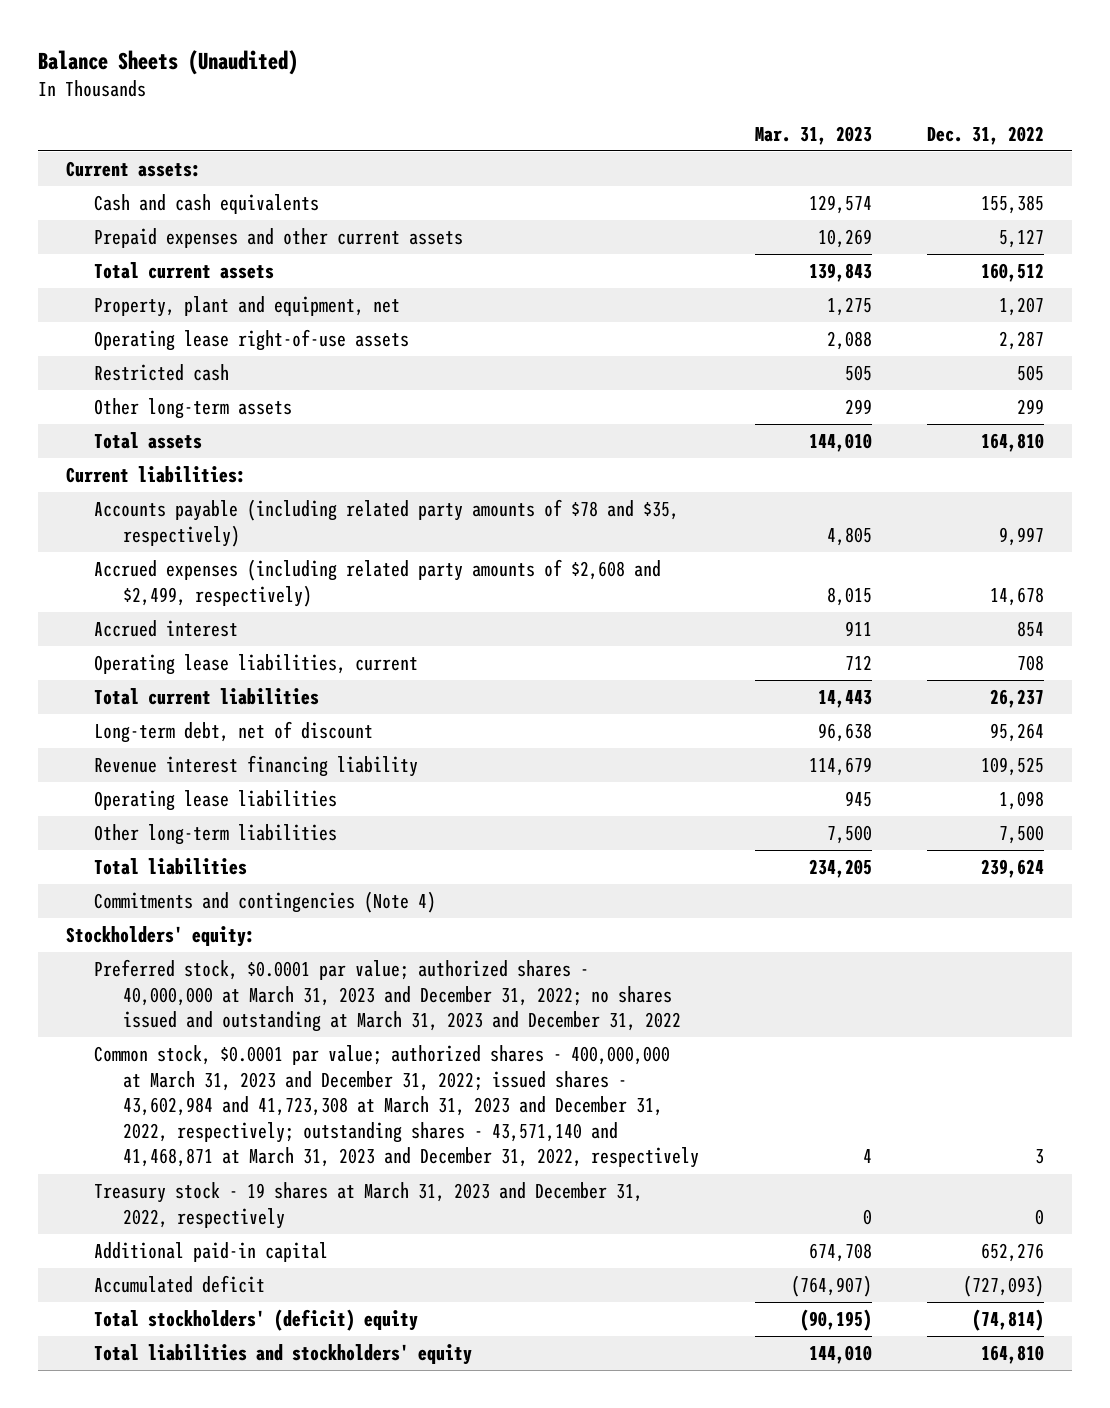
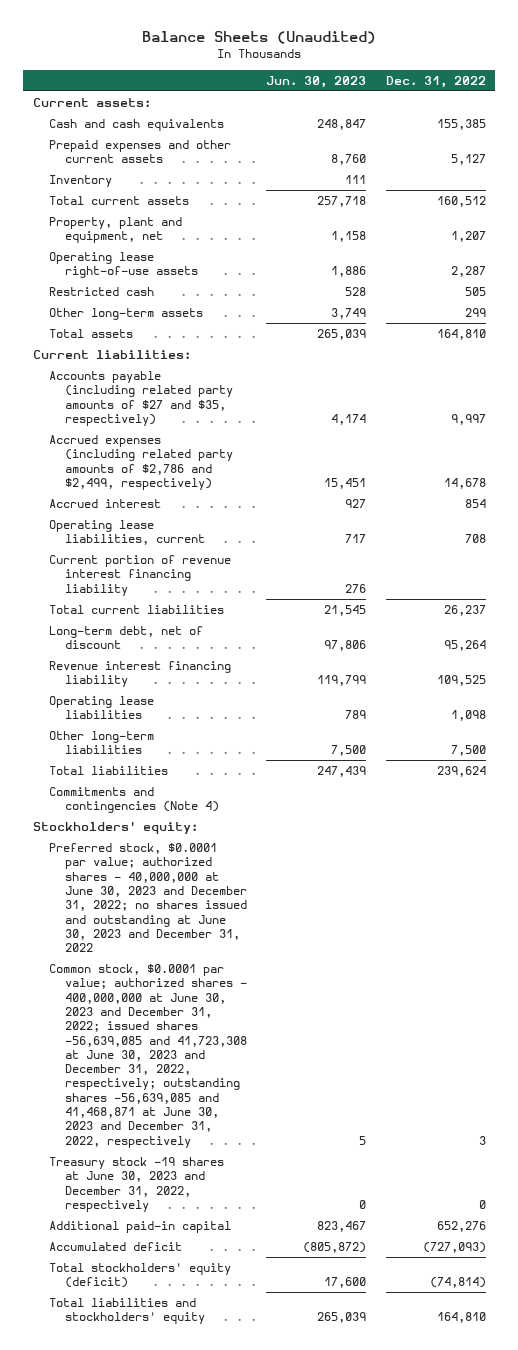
[754,125,872,145] Mar. 31, 2023 -> none
none -> [266,75,367,88] Jun. 30, 2023
none -> [48,175,112,188] Inventory
[94,499,680,547] Accounts payable (including related party amounts of $78 and $35, respectively) -> [48,371,234,426] Accounts payable (including related party amounts of $27 and $35, respectively)
[94,559,662,607] Accrued expenses (including related party amounts of $2,608 and $2,499, respectively) -> [48,435,234,490] Accrued expenses (including related party amounts of $2,786 and $2,499, respectively)
none -> [48,555,231,596] Current portion of revenue interest financing liability
[94,959,681,1033] Preferred stock, $0.0001 par value; authorized shares - 40,000,000 at March 31, 2023 and December 31, 2022; no shares issued and outstanding at March 31, 2023 and December 31, 2022 -> [48,843,248,953] Preferred stock, $0.0001 par value; authorized shares - 40,000,000 at June 30, 2023 and December 31, 2022; no shares issued and outstanding at June 30, 2023 and December 31, 2022
[94,1045,699,1169] Common stock, $0.0001 par value; authorized shares - 400,000,000 at March 31, 2023 and December 31, 2022; issued shares - 43,602,984 and 41,723,308 at March 31, 2023 and December 31, 2022, respectively; outstanding shares - 43,571,140 and 41,468,871 at March 31, 2023 and December 31, 2022, respectively -> [48,964,248,1148] Common stock, $0.0001 par value; authorized shares - 400,000,000 at June 30, 2023 and December 31, 2022; issued shares -56,639,085 and 41,723,308 at June 30, 2023 and December 31, 2022, respectively; outstanding shares -56,639,085 and 41,468,871 at June 30, 2023 and December 31, 2022, respectively
[94,1182,644,1229] Treasury stock - 19 shares at March 31, 2023 and December 31, 2022, respectively -> [48,1157,224,1212] Treasury stock -19 shares at June 30, 2023 and December 31, 2022, respectively
[94,1309,419,1332] Total stockholders' (deficit) equity -> [48,1263,231,1289] Total stockholders' equity (deficit)

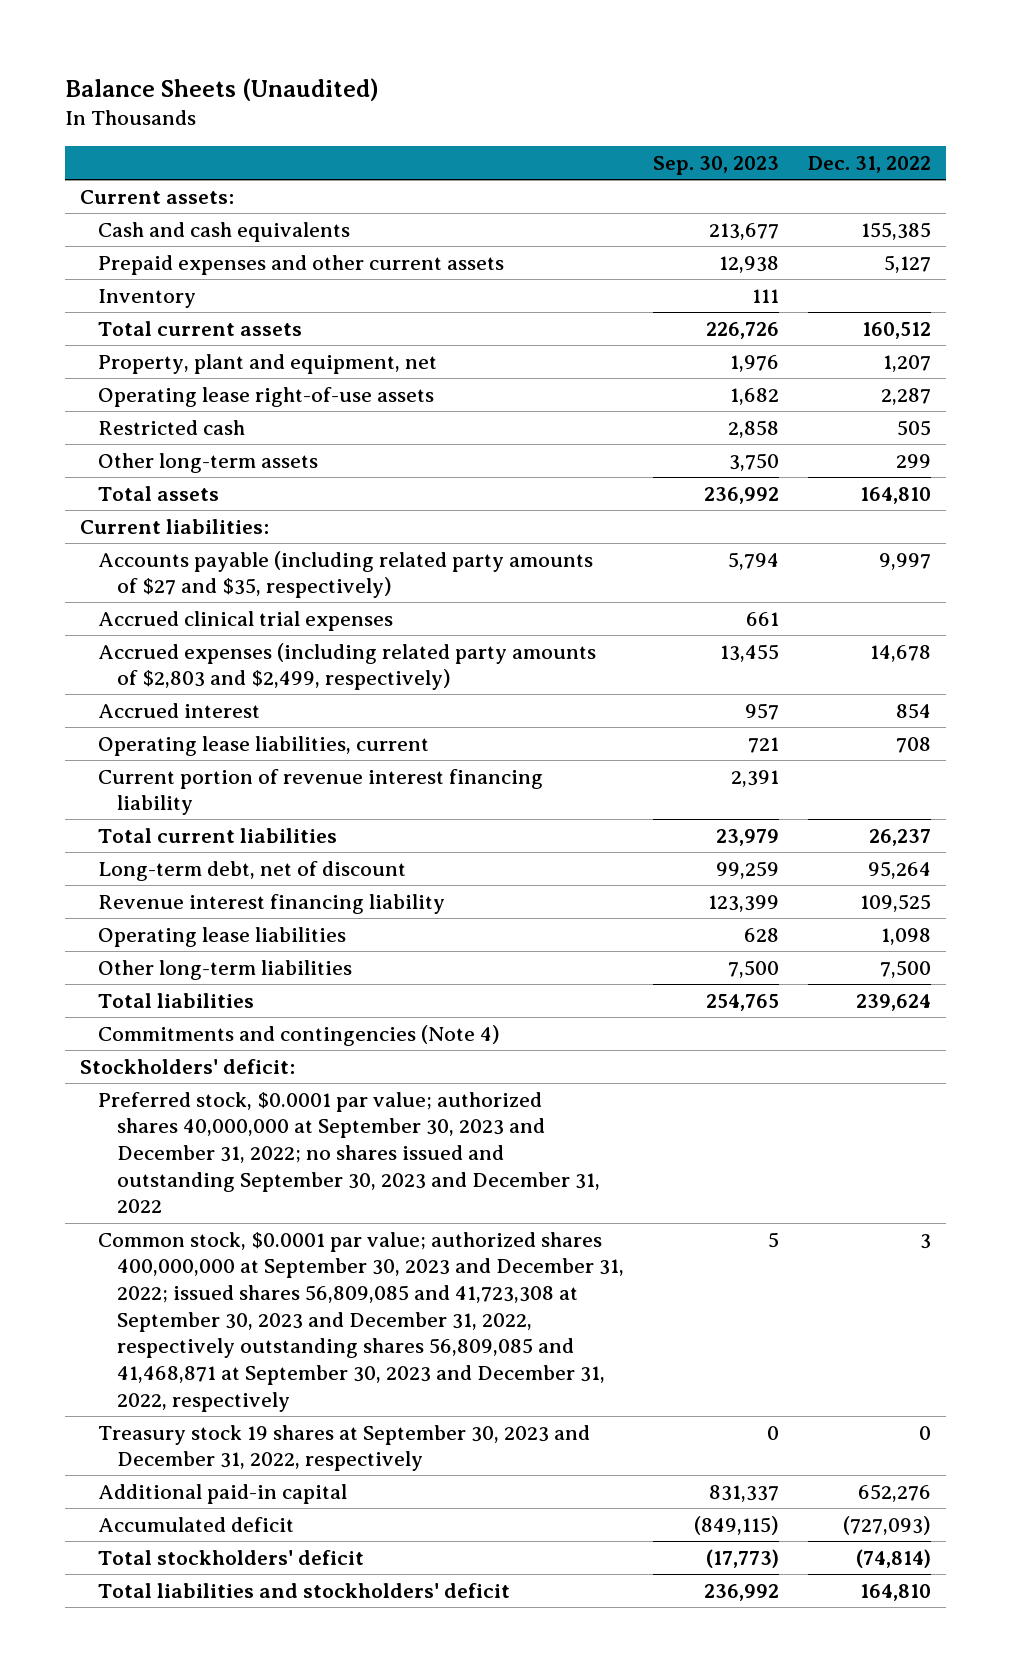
[266,75,367,88] Jun. 30, 2023 -> none
none -> [653,155,780,175] Sep. 30, 2023
none -> [98,610,394,631] Accrued clinical trial expenses
[48,435,234,490] Accrued expenses (including related party amounts of $2,786 and $2,499, respectively) -> [98,642,597,691] Accrued expenses (including related party amounts of $2,803 and $2,499, respectively)
[32,821,198,835] Stockholders' equity: -> [79,1058,295,1074] Stockholders' deficit:
[48,843,248,953] Preferred stock, $0.0001 par value; authorized shares - 40,000,000 at June 30, 2023 and December 31, 2022; no shares issued and outstanding at June 30, 2023 and December 31, 2022 -> [98,1091,600,1214] Preferred stock, $0.0001 par value; authorized shares 40,000,000 at September 30, 2023 and December 31, 2022; no shares issued and outstanding September 30, 2023 and December 31, 2022
[48,964,248,1148] Common stock, $0.0001 par value; authorized shares - 400,000,000 at June 30, 2023 and December 31, 2022; issued shares -56,639,085 and 41,723,308 at June 30, 2023 and December 31, 2022, respectively; outstanding shares -56,639,085 and 41,468,871 at June 30, 2023 and December 31, 2022, respectively -> [98,1231,624,1412] Common stock, $0.0001 par value; authorized shares 400,000,000 at September 30, 2023 and December 31, 2022; issued shares 56,809,085 and 41,723,308 at September 30, 2023 and December 31, 2022, respectively outstanding shares 56,809,085 and 41,468,871 at September 30, 2023 and December 31, 2022, respectively
[48,1157,224,1212] Treasury stock -19 shares at June 30, 2023 and December 31, 2022, respectively -> [98,1424,591,1472] Treasury stock 19 shares at September 30, 2023 and December 31, 2022, respectively
[48,1263,231,1289] Total stockholders' equity (deficit) -> [98,1549,365,1565] Total stockholders' deficit
[48,1298,206,1325] Total liabilities and stockholders' equity -> [98,1582,511,1598] Total liabilities and stockholders' deficit

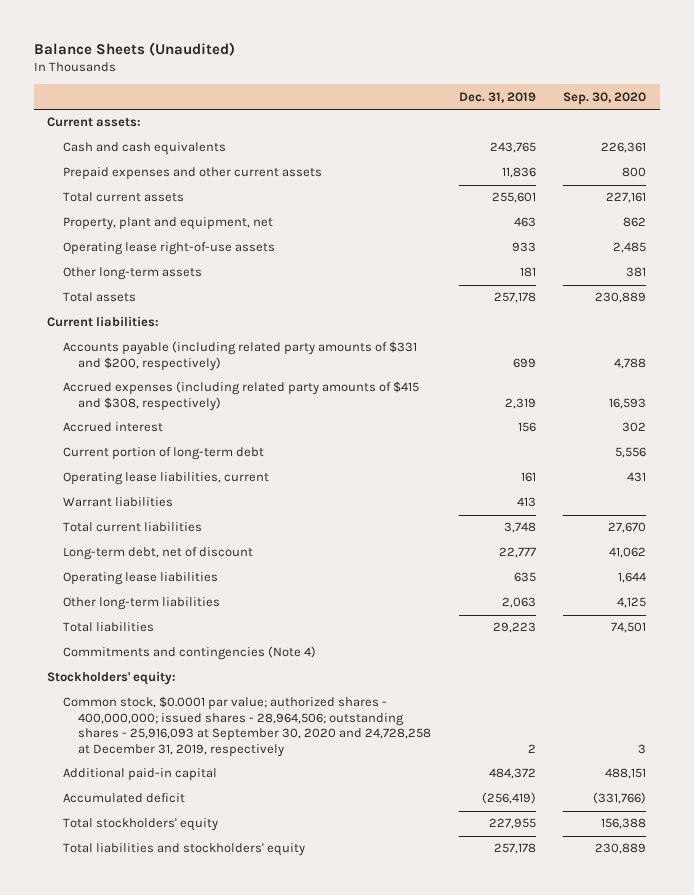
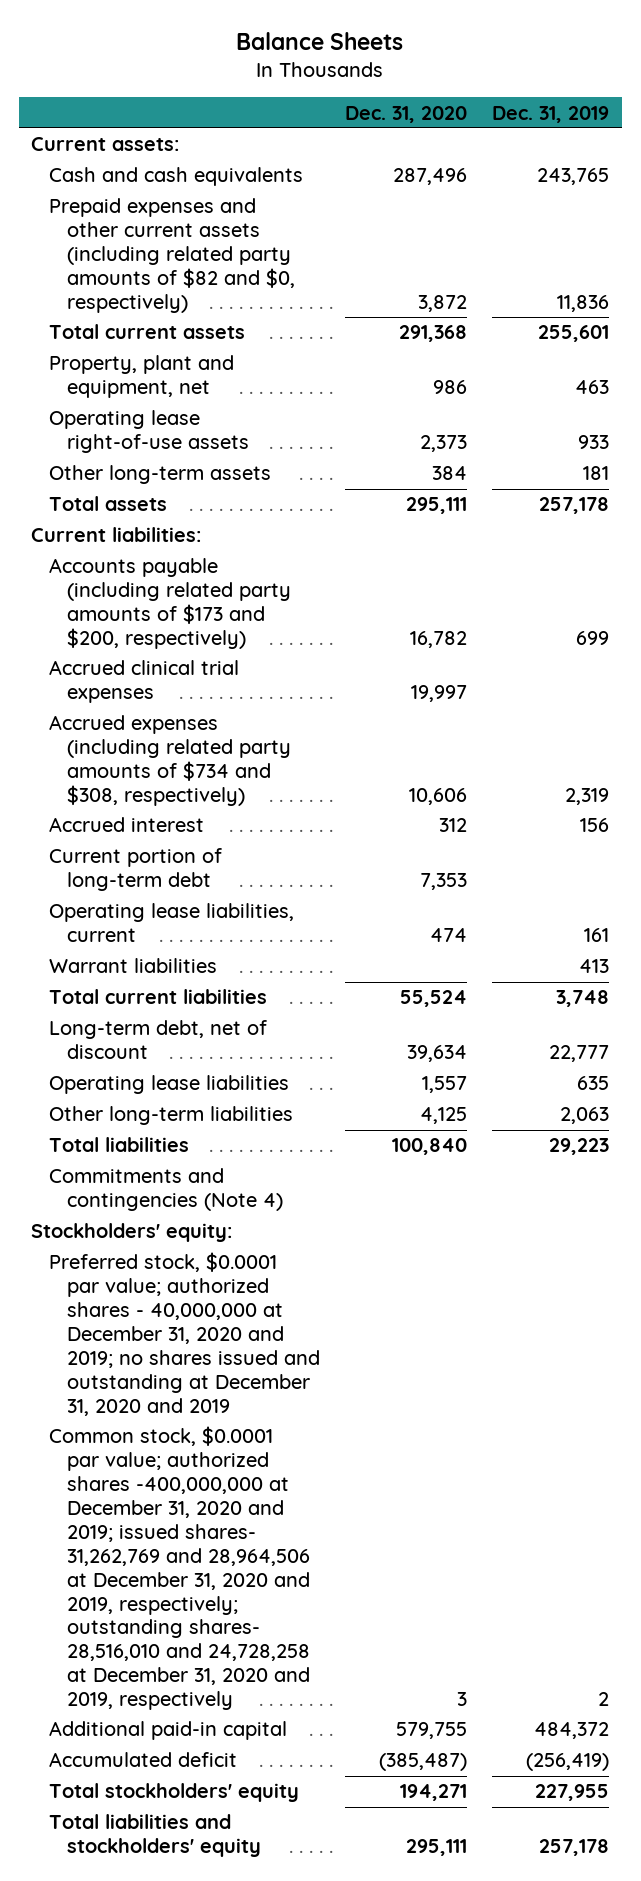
[33,41,235,56] Balance Sheets (Unaudited) -> [236,32,404,51] Balance Sheets
[563,91,647,105] Sep. 30, 2020 -> none
none -> [345,105,468,123] Dec. 31, 2020
[62,167,322,181] Prepaid expenses and other current assets -> [49,198,296,313] Prepaid expenses and other current assets (including related party amounts of $82 and $0, respectively)
[62,341,417,371] Accounts payable (including related party amounts of $331 and $200, respectively) -> [49,558,292,650] Accounts payable (including related party amounts of $173 and $200, respectively)
none -> [49,660,240,704] Accrued clinical trial expenses
[62,381,419,411] Accrued expenses (including related party amounts of $415 and $308, respectively) -> [49,715,292,807] Accrued expenses (including related party amounts of $734 and $308, respectively)
none -> [49,1252,321,1416] Preferred stock, $0.0001 par value; authorized shares - 40,000,000 at December 31, 2020 and 2019; no shares issued and outstanding at December 31, 2020 and 2019
[62,696,432,757] Common stock, $0.0001 par value; authorized shares - 400,000,000; issued shares - 28,964,506; outstanding shares - 25,916,093 at September 30, 2020 and 24,728,258 at December 31, 2019, respectively -> [49,1426,311,1711] Common stock, $0.0001 par value; authorized shares -400,000,000 at December 31, 2020 and 2019; issued shares- 31,262,769 and 28,964,506 at December 31, 2020 and 2019, respectively; outstanding shares- 28,516,010 and 24,728,258 at December 31, 2020 and 2019, respectively

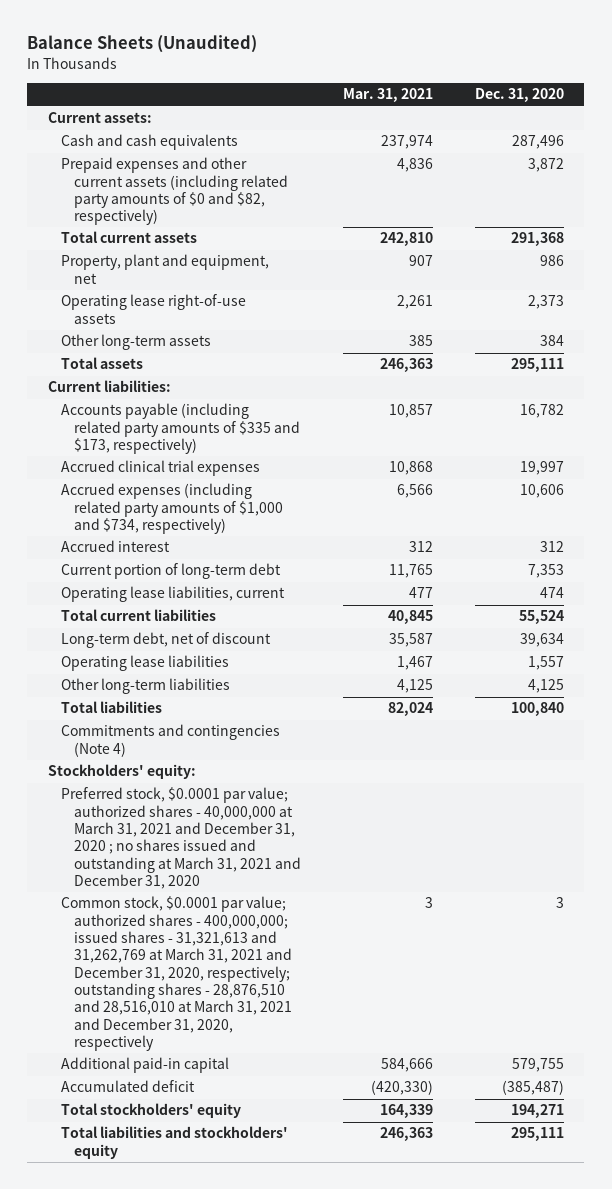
[236,32,404,51] Balance Sheets -> [27,35,258,54] Balance Sheets (Unaudited)
[492,105,610,123] Dec. 31, 2019 -> none
none -> [342,88,433,103] Mar. 31, 2021
[49,198,296,313] Prepaid expenses and other current assets (including related party amounts of $82 and $0, respectively) -> [61,157,289,226] Prepaid expenses and other current assets (including related party amounts of $0 and $82, respectively)
[49,558,292,650] Accounts payable (including related party amounts of $173 and $200, respectively) -> [61,403,301,455] Accounts payable (including related party amounts of $335 and $173, respectively)
[49,715,292,807] Accrued expenses (including related party amounts of $734 and $308, respectively) -> [61,483,284,535] Accrued expenses (including related party amounts of $1,000 and $734, respectively)
[49,958,218,974] Warrant liabilities -> none
[49,1252,321,1416] Preferred stock, $0.0001 par value; authorized shares - 40,000,000 at December 31, 2020 and 2019; no shares issued and outstanding at December 31, 2020 and 2019 -> [61,787,302,889] Preferred stock, $0.0001 par value; authorized shares - 40,000,000 at March 31, 2021 and December 31, 2020 ; no shares issued and outstanding at March 31, 2021 and December 31, 2020
[49,1426,311,1711] Common stock, $0.0001 par value; authorized shares -400,000,000 at December 31, 2020 and 2019; issued shares- 31,262,769 and 28,964,506 at December 31, 2020 and 2019, respectively; outstanding shares- 28,516,010 and 24,728,258 at December 31, 2020 and 2019, respectively -> [61,896,293,1051] Common stock, $0.0001 par value; authorized shares - 400,000,000; issued shares - 31,321,613 and 31,262,769 at March 31, 2021 and December 31, 2020, respectively; outstanding shares - 28,876,510 and 28,516,010 at March 31, 2021 and December 31, 2020, respectively

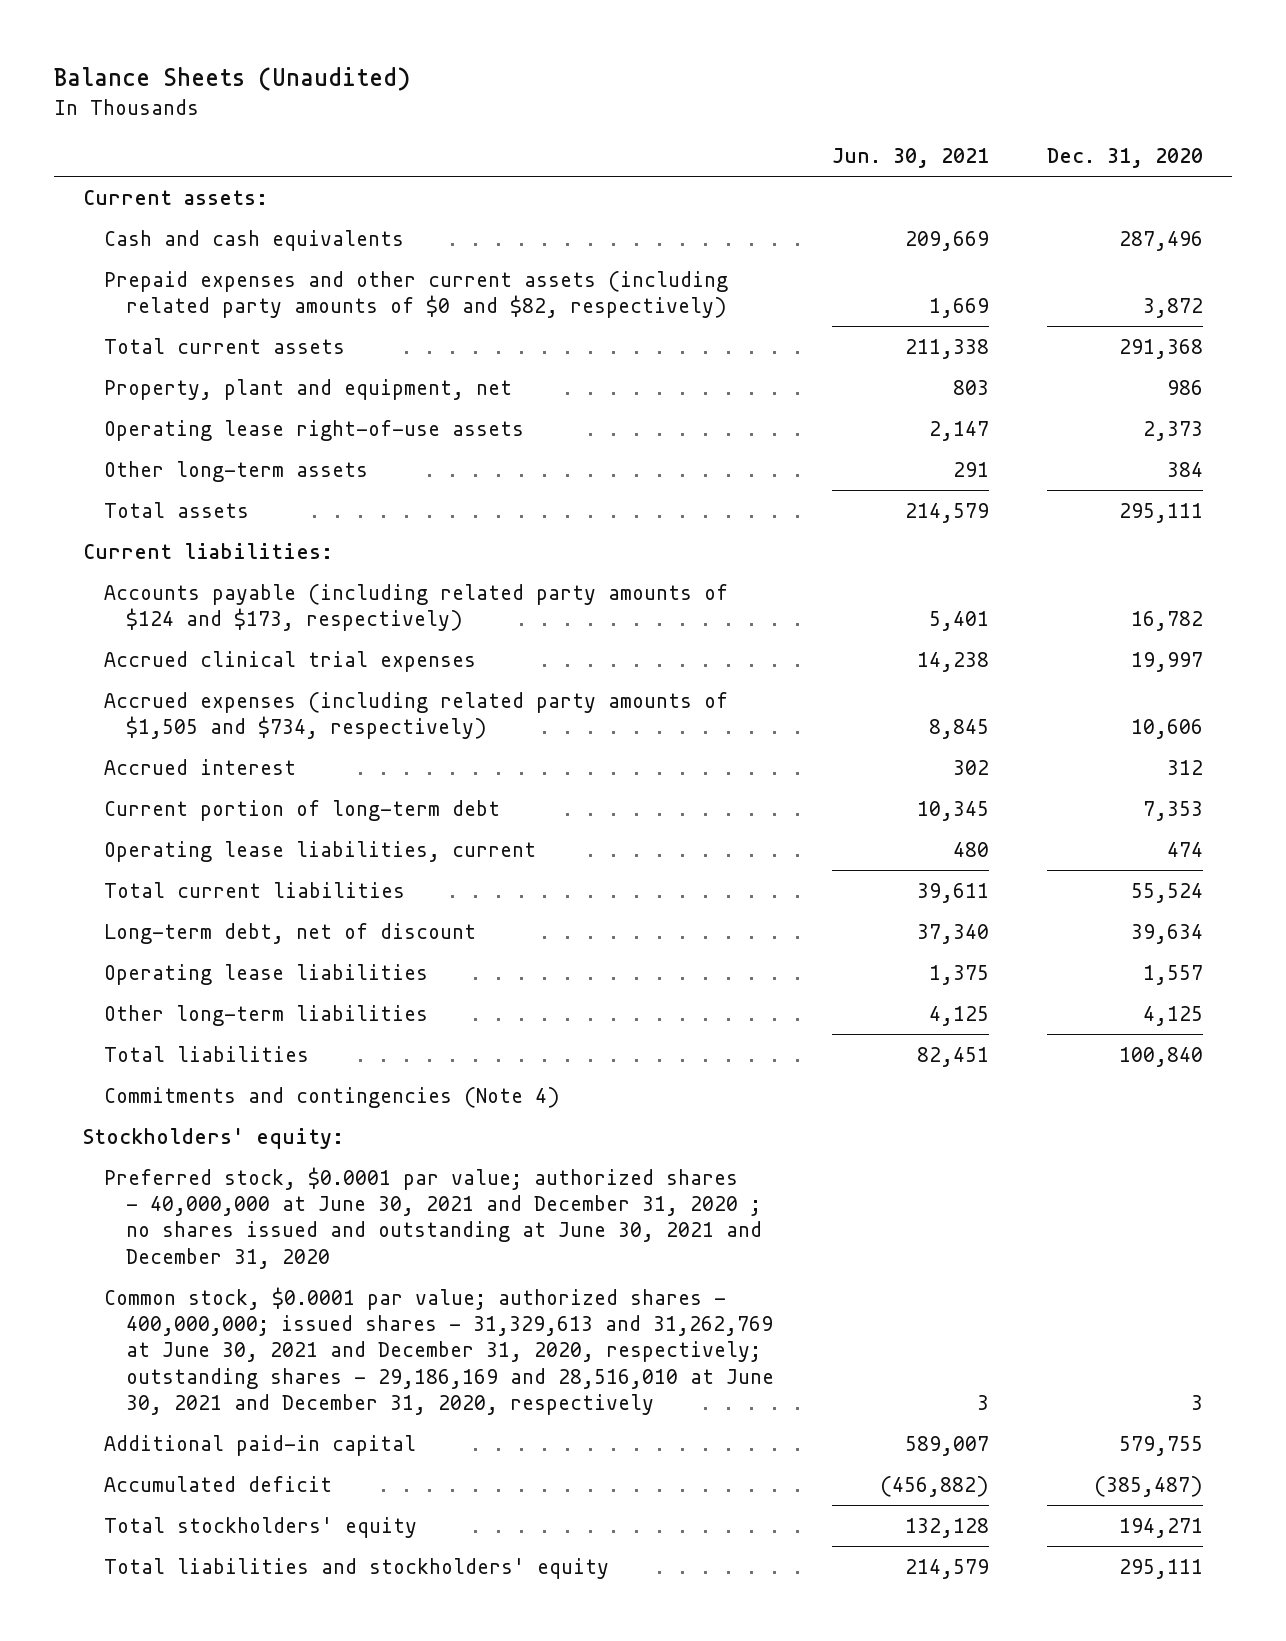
[342,88,433,103] Mar. 31, 2021 -> none
none -> [832,148,990,169] Jun. 30, 2021
[61,403,301,455] Accounts payable (including related party amounts of $335 and $173, respectively) -> [104,583,729,632] Accounts payable (including related party amounts of $124 and $173, respectively)
[61,483,284,535] Accrued expenses (including related party amounts of $1,000 and $734, respectively) -> [104,691,729,740] Accrued expenses (including related party amounts of $1,505 and $734, respectively)
[61,787,302,889] Preferred stock, $0.0001 par value; authorized shares - 40,000,000 at March 31, 2021 and December 31, 2020 ; no shares issued and outstanding at March 31, 2021 and December 31, 2020 -> [104,1166,763,1269] Preferred stock, $0.0001 par value; authorized shares - 40,000,000 at June 30, 2021 and December 31, 2020 ; no shares issued and outstanding at June 30, 2021 and December 31, 2020
[61,896,293,1051] Common stock, $0.0001 par value; authorized shares - 400,000,000; issued shares - 31,321,613 and 31,262,769 at March 31, 2021 and December 31, 2020, respectively; outstanding shares - 28,876,510 and 28,516,010 at March 31, 2021 and December 31, 2020, respectively -> [104,1286,775,1416] Common stock, $0.0001 par value; authorized shares - 400,000,000; issued shares - 31,329,613 and 31,262,769 at June 30, 2021 and December 31, 2020, respectively; outstanding shares - 29,186,169 and 28,516,010 at June 30, 2021 and December 31, 2020, respectively

